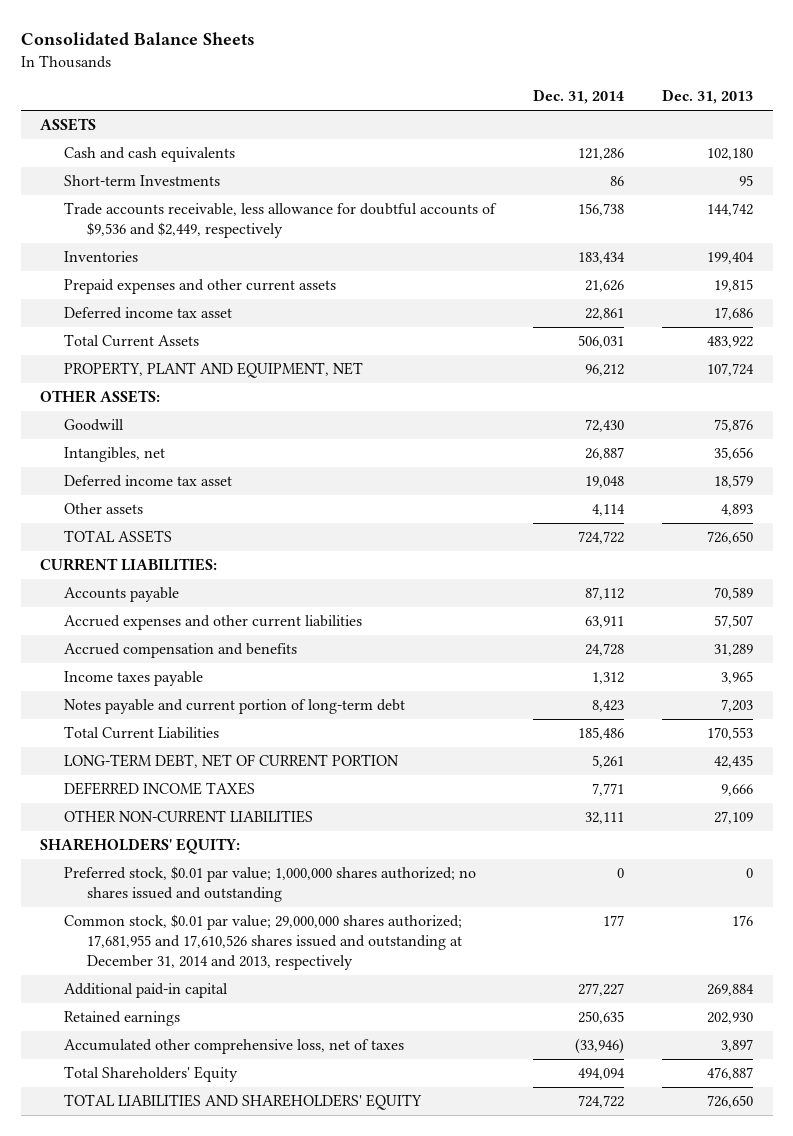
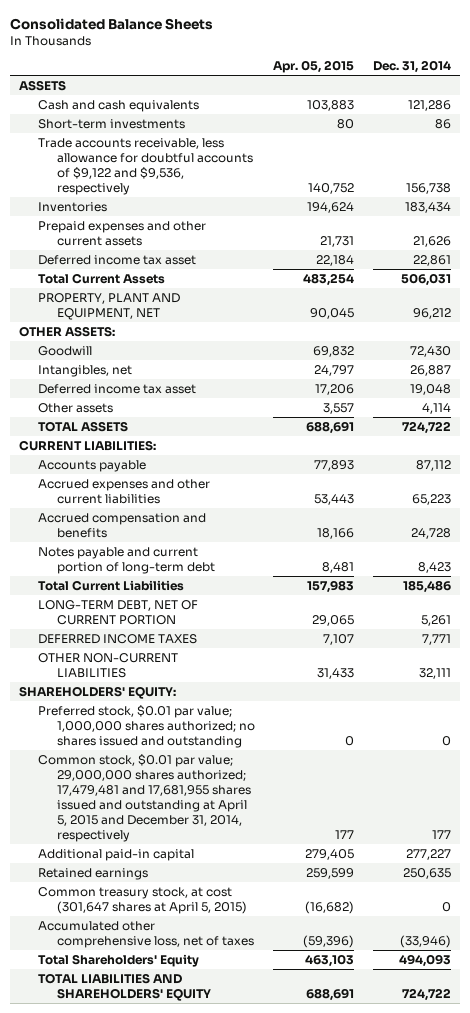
[662,89,754,105] Dec. 31, 2013 -> none
none -> [273,60,355,74] Apr. 05, 2015
[63,175,220,187] Short-term Investments -> [37,118,185,129] Short-term investments
[63,202,497,238] Trade accounts receivable, less allowance for doubtful accounts of $9,536 and $2,449, respectively -> [37,137,253,195] Trade accounts receivable, less allowance for doubtful accounts of $9,122 and $9,536, respectively
[585,616,625,629] 63,911 -> [411,493,451,505] 65,223
[63,671,203,687] Income taxes payable -> none
[63,914,463,970] Common stock, $0.01 par value; 29,000,000 shares authorized; 17,681,955 and 17,610,526 shares issued and outstanding at December 31, 2014 and 2013, respectively -> [37,753,251,843] Common stock, $0.01 par value; 29,000,000 shares authorized; 17,479,481 and 17,681,955 shares issued and outstanding at April 5, 2015 and December 31, 2014, respectively
none -> [37,886,247,914] Common treasury stock, at cost (301,647 shares at April 5, 2015)
[578,1068,626,1081] 494,094 -> [398,953,451,967] 494,093

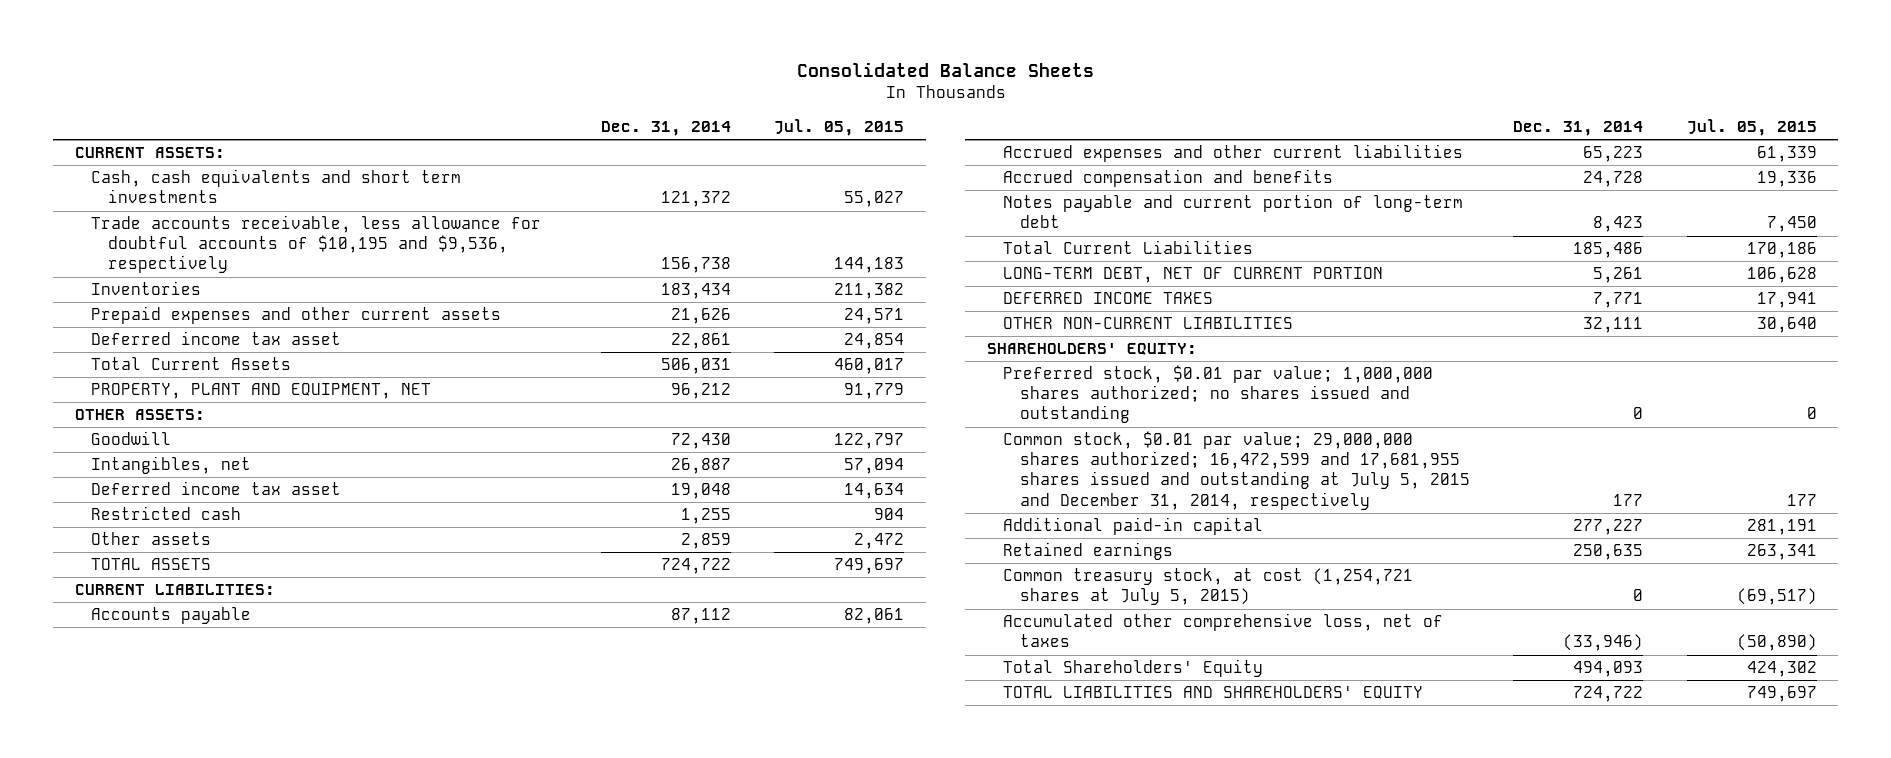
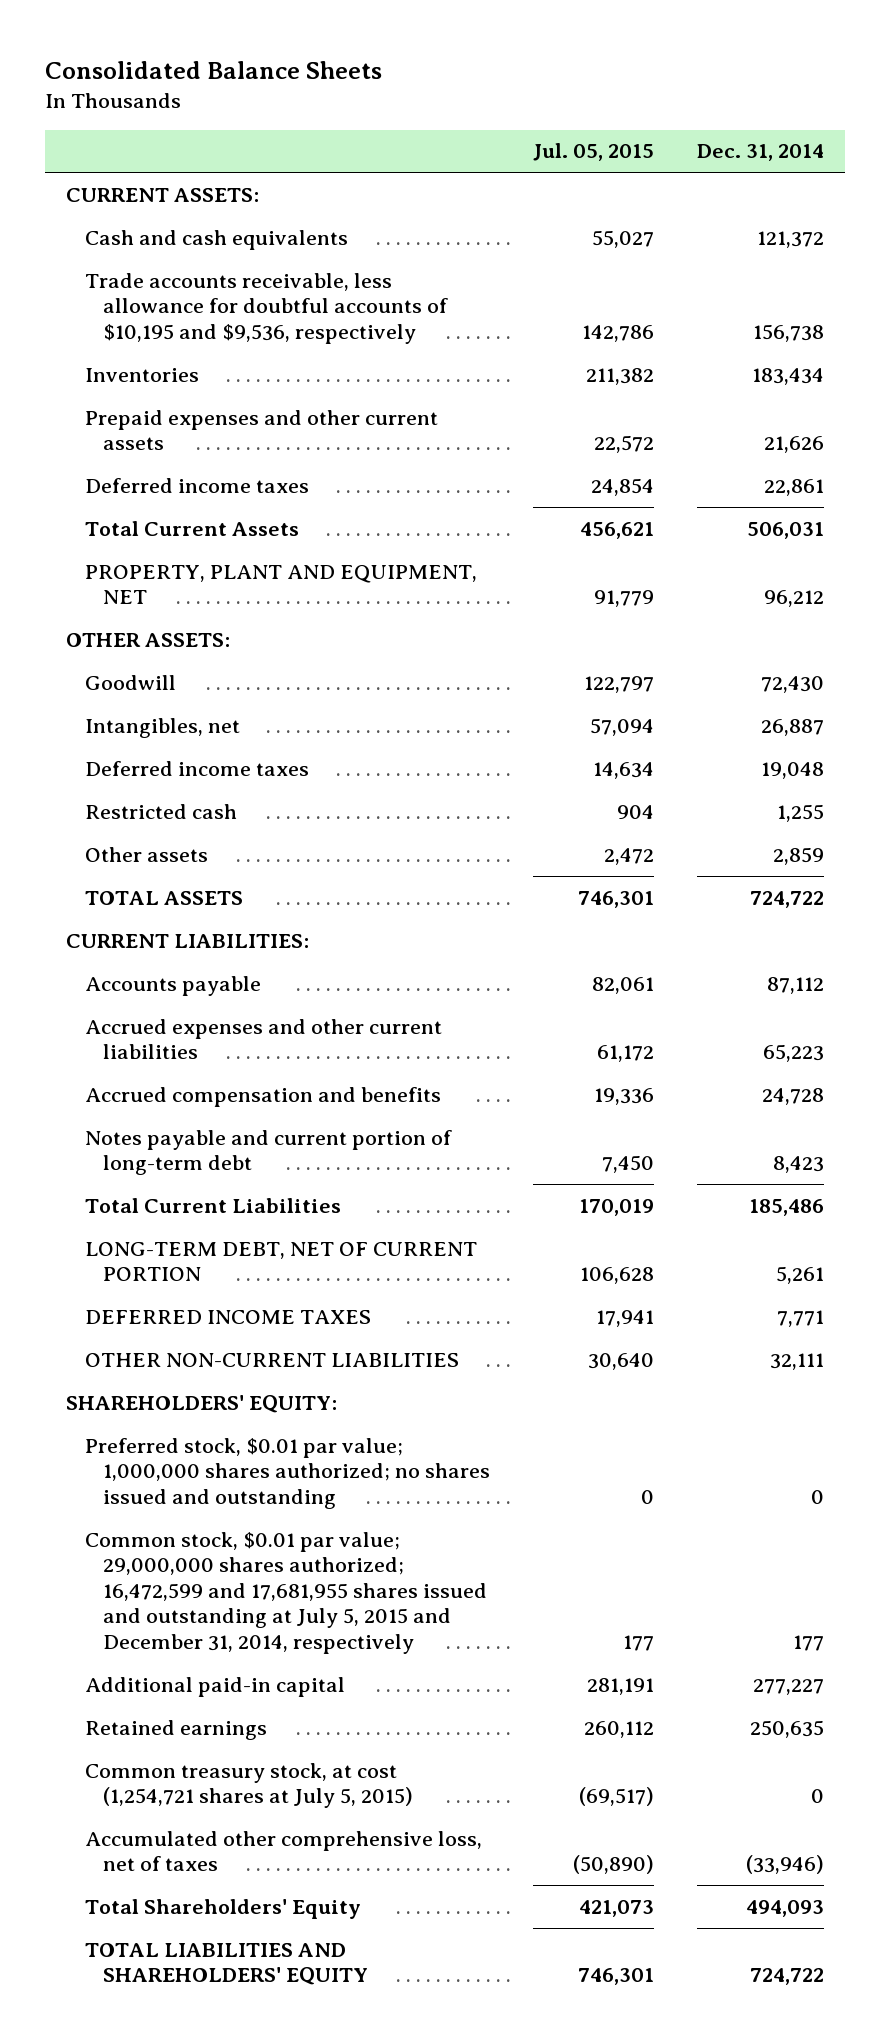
[91,169,462,204] Cash, cash equivalents and short term investments -> [84,229,348,250] Cash and cash equivalents
[834,257,905,274] 144,183 -> [581,324,654,342] 142,786
[844,308,905,325] 24,571 -> [593,435,654,454] 22,572
[91,331,342,346] Deferred income tax asset -> [84,477,309,493] Deferred income taxes
[834,358,905,375] 460,017 -> [579,521,654,539] 456,621
[91,481,342,496] Deferred income tax asset -> [84,760,309,776] Deferred income taxes
[834,558,905,575] 749,697 -> [577,890,654,908] 746,301
[1756,146,1817,163] 61,339 -> [596,1045,654,1063] 61,172
[1746,242,1817,259] 170,186 -> [578,1198,654,1216] 170,019
[1746,544,1817,561] 263,341 -> [583,1720,654,1738] 260,112
[1746,661,1817,678] 424,302 -> [578,1899,654,1917] 421,073
[1746,686,1817,703] 749,697 -> [577,1968,654,1986] 746,301

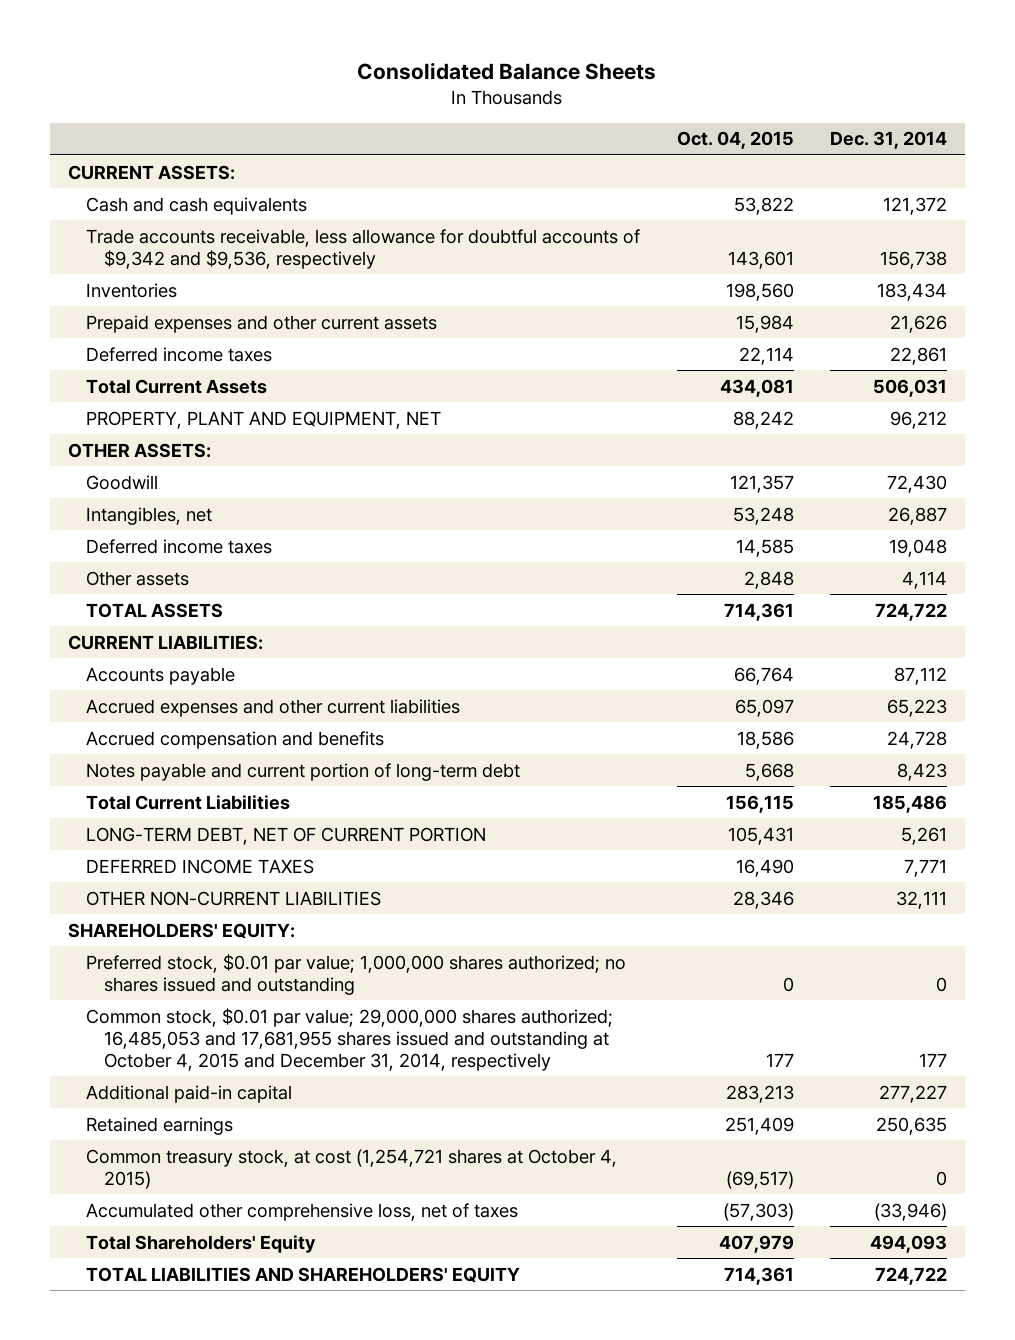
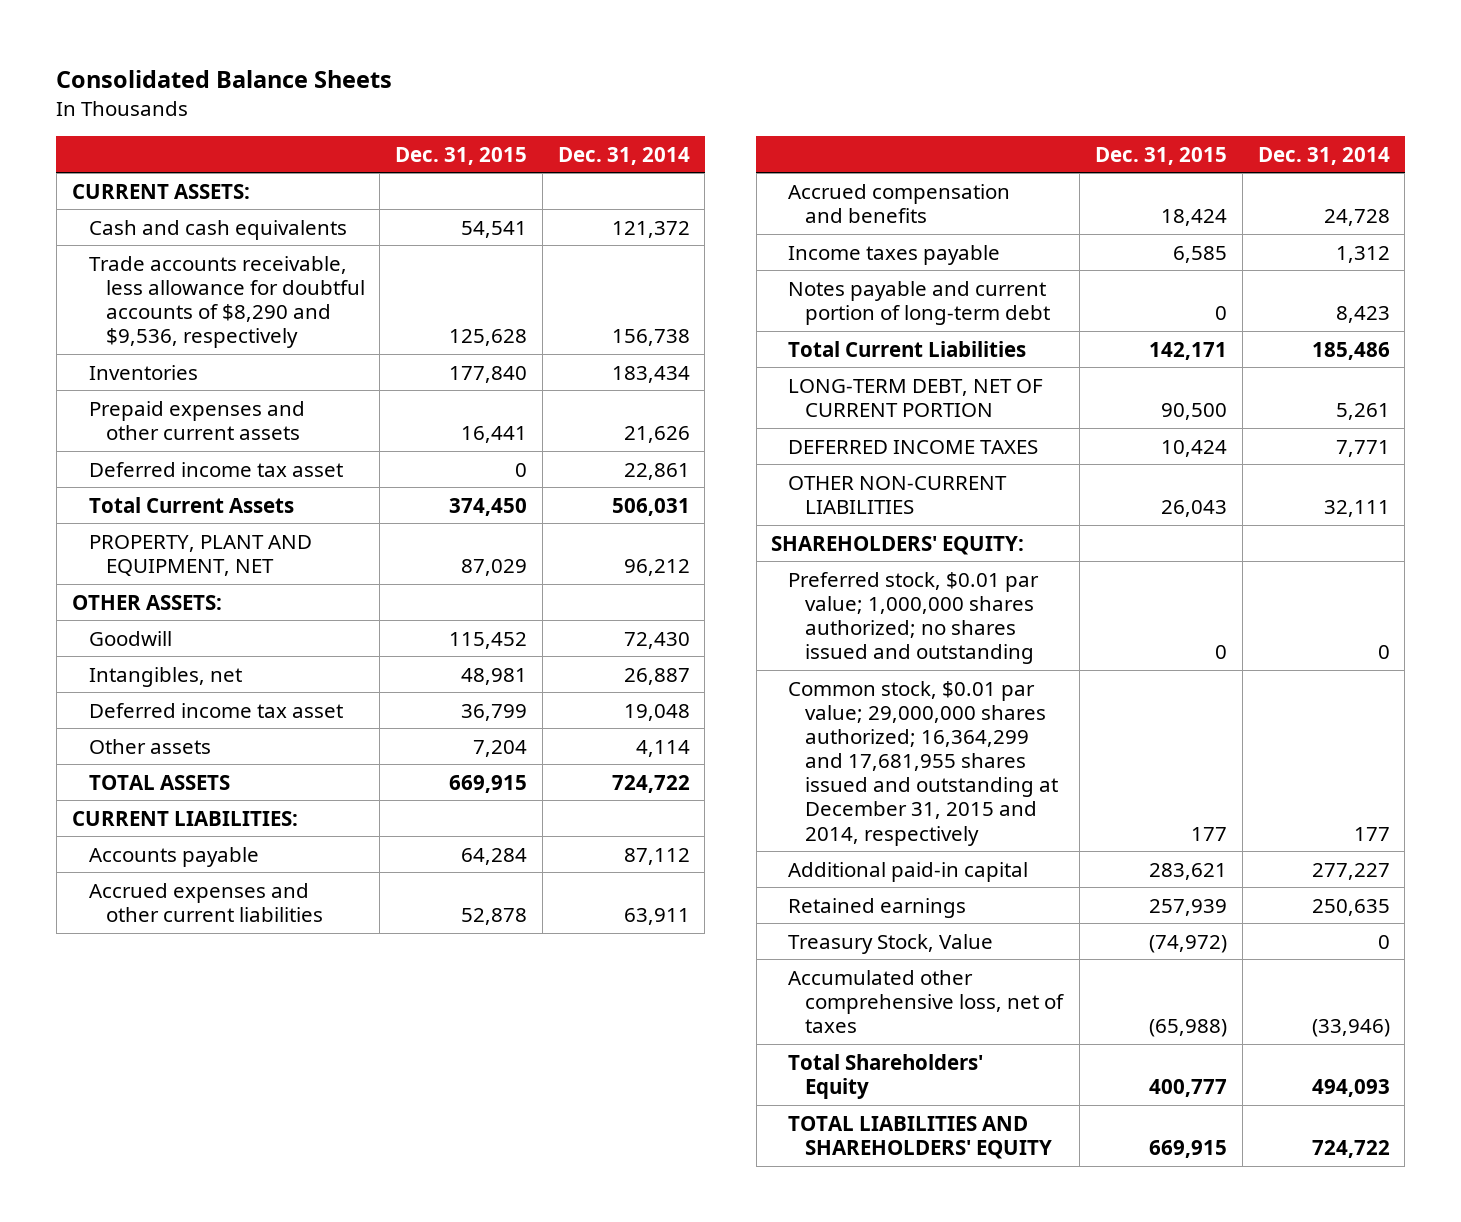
[676,131,794,150] Oct. 04, 2015 -> none
none -> [395,146,528,165] Dec. 31, 2015
[86,228,641,269] Trade accounts receivable, less allowance for doubtful accounts of $9,342 and $9,536, respectively -> [88,255,365,349] Trade accounts receivable, less allowance for doubtful accounts of $8,290 and $9,536, respectively
[86,346,273,362] Deferred income taxes -> [88,461,343,477] Deferred income tax asset
[86,538,273,554] Deferred income taxes -> [88,702,343,718] Deferred income tax asset
[886,698,947,717] 65,223 -> [623,907,690,925] 63,911
none -> [788,244,1001,265] Income taxes payable
[86,1007,614,1071] Common stock, $0.01 par value; 29,000,000 shares authorized; 16,485,053 and 17,681,955 shares issued and outstanding at October 4, 2015 and December 31, 2014, respectively -> [788,680,1059,846] Common stock, $0.01 par value; 29,000,000 shares authorized; 16,364,299 and 17,681,955 shares issued and outstanding at December 31, 2015 and 2014, respectively
[86,1148,618,1189] Common treasury stock, at cost (1,254,721 shares at October 4, 2015) -> [788,933,994,954] Treasury Stock, Value

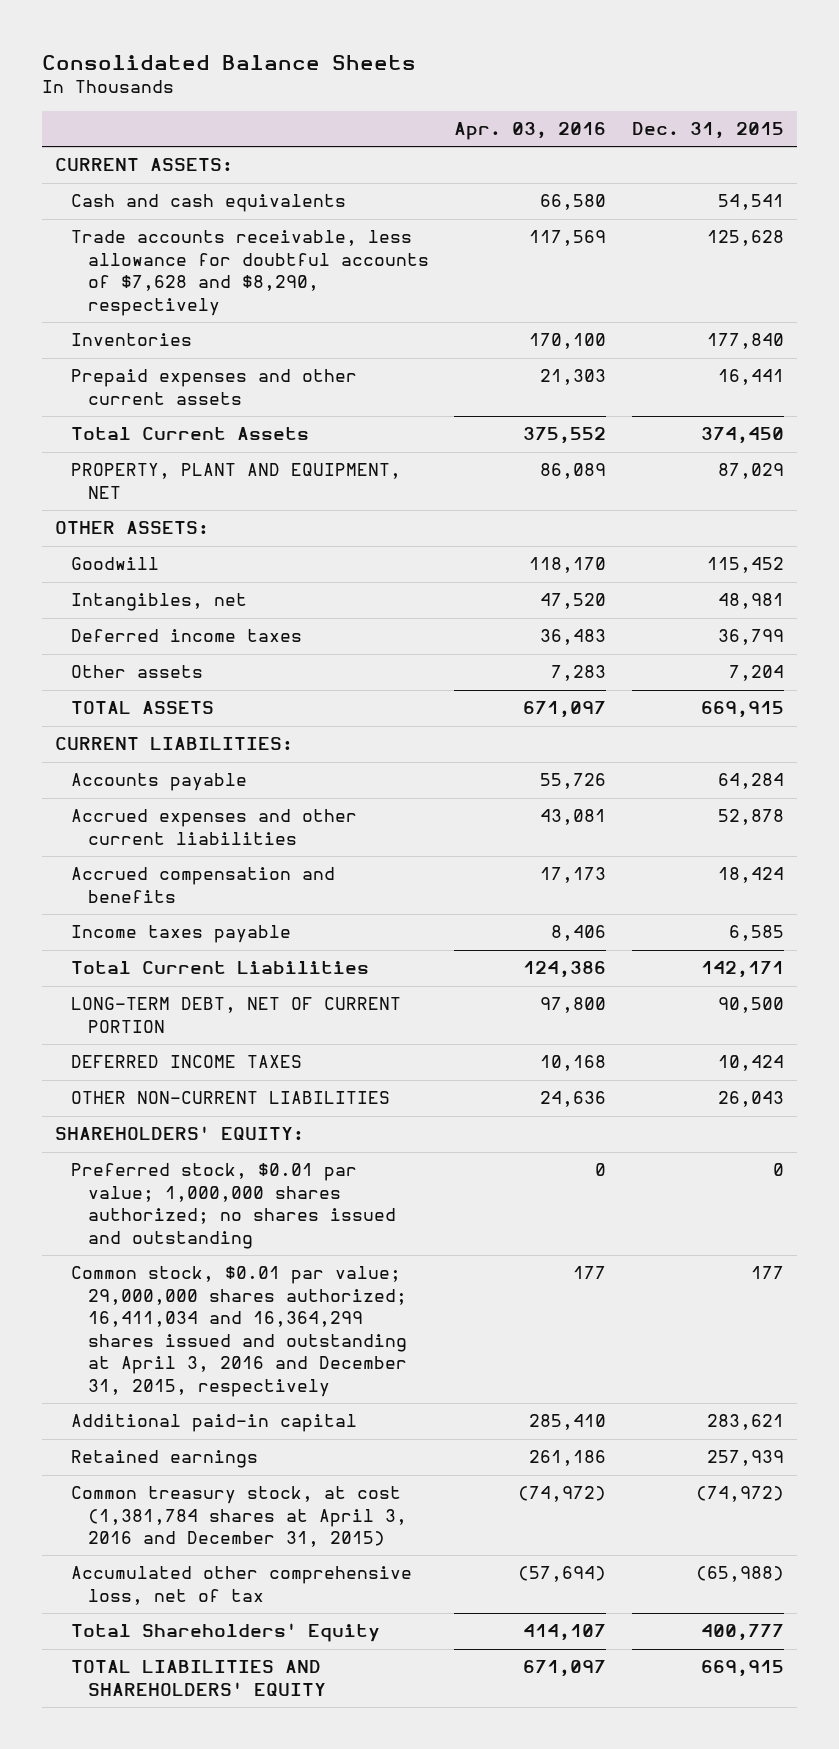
[557,146,690,165] Dec. 31, 2014 -> none
none -> [454,122,607,141] Apr. 03, 2016
[88,255,365,349] Trade accounts receivable, less allowance for doubtful accounts of $8,290 and $9,536, respectively -> [71,230,429,316] Trade accounts receivable, less allowance for doubtful accounts of $7,628 and $8,290, respectively
[88,461,343,477] Deferred income tax asset -> none
[88,702,343,718] Deferred income tax asset -> [71,629,303,643] Deferred income taxes
[788,280,1051,325] Notes payable and current portion of long-term debt -> none
[788,680,1059,846] Common stock, $0.01 par value; 29,000,000 shares authorized; 16,364,299 and 17,681,955 shares issued and outstanding at December 31, 2015 and 2014, respectively -> [71,1266,407,1397] Common stock, $0.01 par value; 29,000,000 shares authorized; 16,411,034 and 16,364,299 shares issued and outstanding at April 3, 2016 and December 31, 2015, respectively
[788,933,994,954] Treasury Stock, Value -> [71,1486,407,1548] Common treasury stock, at cost (1,381,784 shares at April 3, 2016 and December 31, 2015)
[788,969,1065,1033] Accumulated other comprehensive loss, net of taxes -> [71,1566,413,1605] Accumulated other comprehensive loss, net of tax

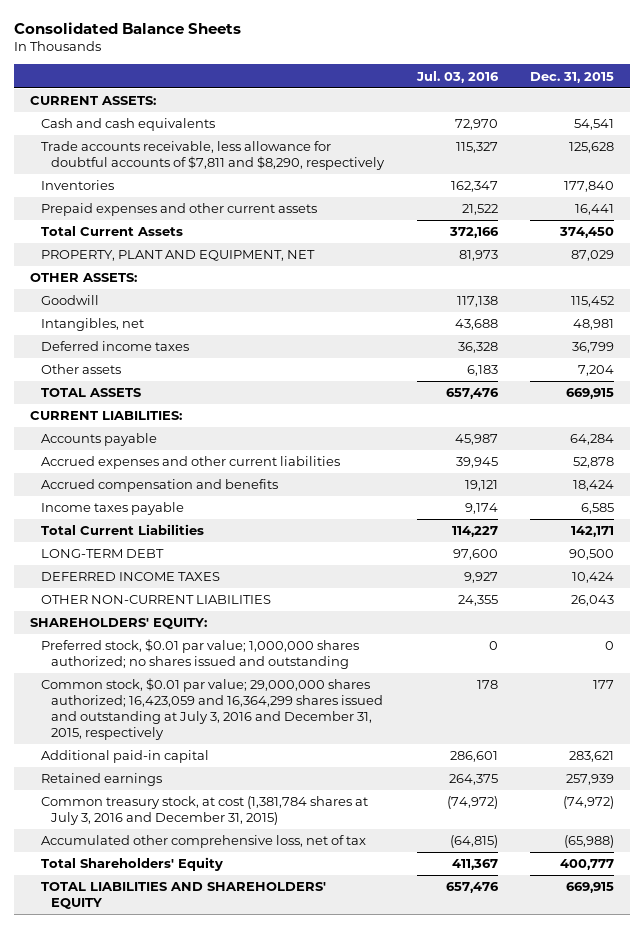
[454,122,607,141] Apr. 03, 2016 -> none
none -> [415,70,499,83] Jul. 03, 2016
[71,230,429,316] Trade accounts receivable, less allowance for doubtful accounts of $7,628 and $8,290, respectively -> [40,141,386,170] Trade accounts receivable, less allowance for doubtful accounts of $7,811 and $8,290, respectively
[71,997,402,1033] LONG-TERM DEBT, NET OF CURRENT PORTION -> [40,549,164,559] LONG-TERM DEBT
[71,1266,407,1397] Common stock, $0.01 par value; 29,000,000 shares authorized; 16,411,034 and 16,364,299 shares issued and outstanding at April 3, 2016 and December 31, 2015, respectively -> [40,678,384,740] Common stock, $0.01 par value; 29,000,000 shares authorized; 16,423,059 and 16,364,299 shares issued and outstanding at July 3, 2016 and December 31, 2015, respectively
[71,1486,407,1548] Common treasury stock, at cost (1,381,784 shares at April 3, 2016 and December 31, 2015) -> [40,796,368,825] Common treasury stock, at cost (1,381,784 shares at July 3, 2016 and December 31, 2015)

